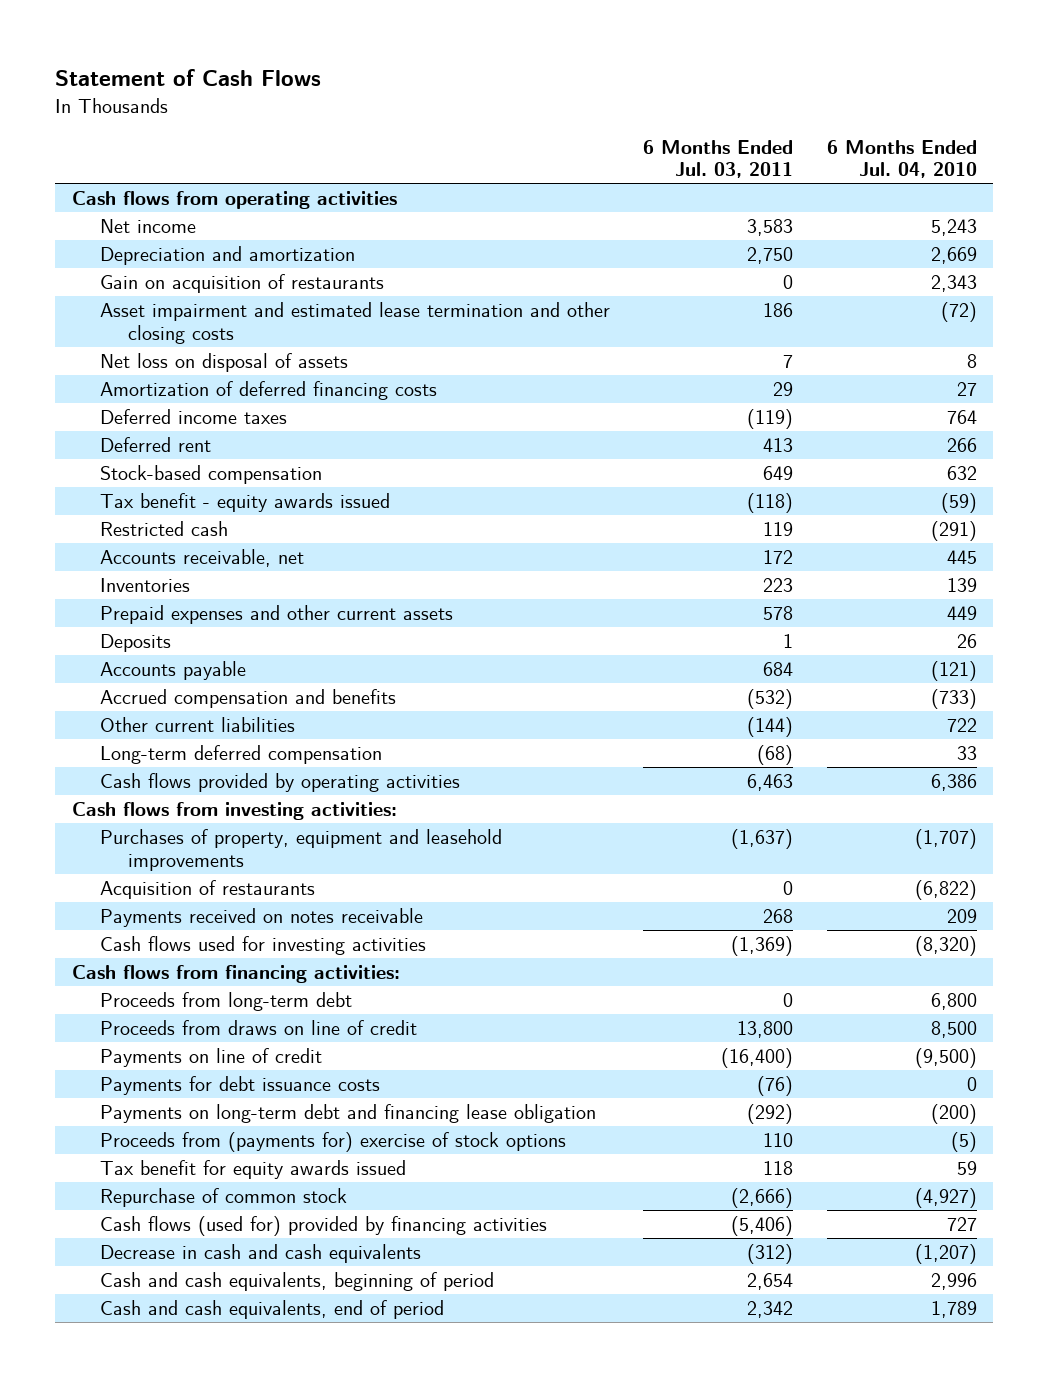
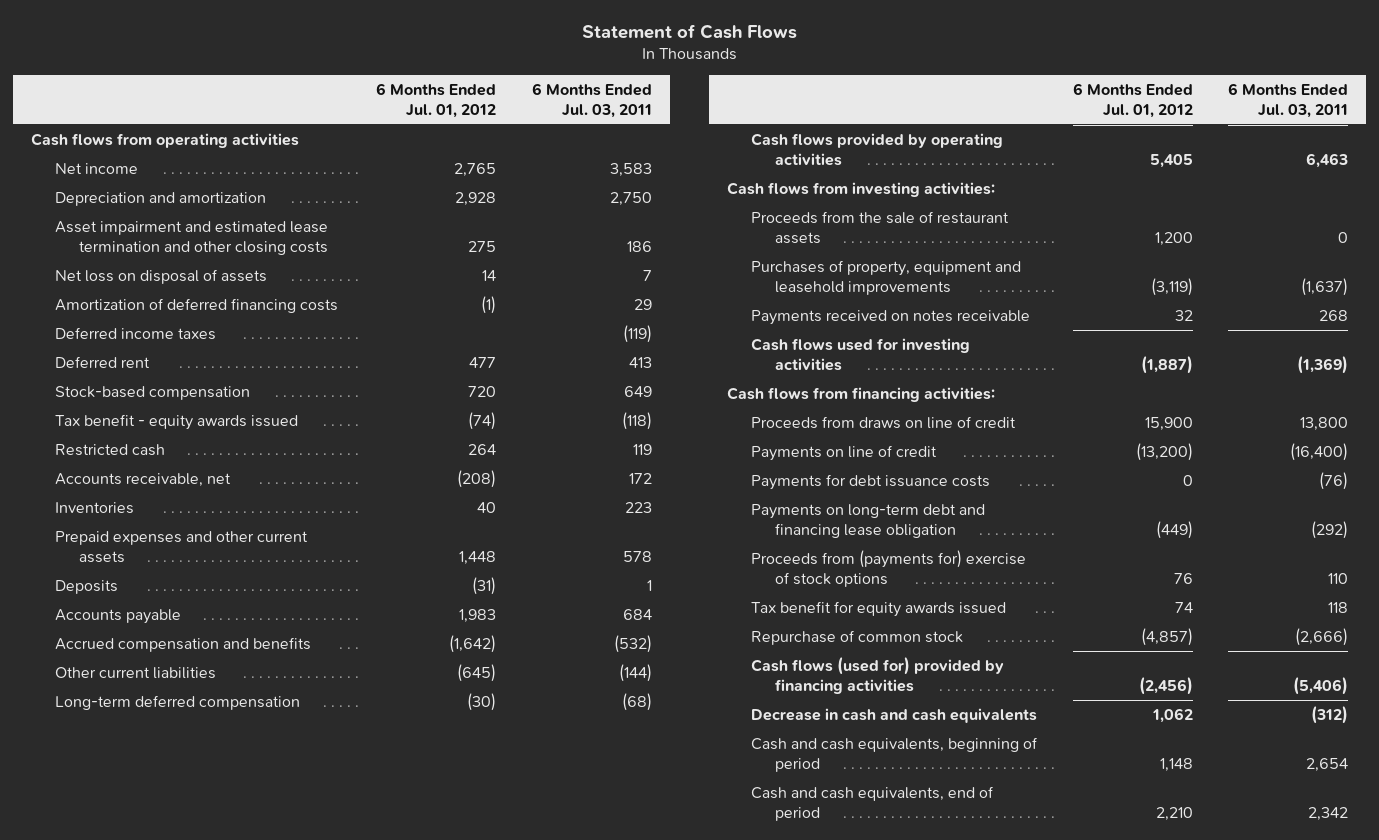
[826,139,977,179] 6 Months Ended Jul. 04, 2010 -> none
none -> [376,82,497,118] 6 Months Ended Jul. 01, 2012
[100,273,385,293] Gain on acquisition of restaurants -> none
none -> [751,210,1010,244] Proceeds from the sale of restaurant assets
[100,879,316,899] Acquisition of restaurants -> none
[100,991,353,1011] Proceeds from long-term debt -> none

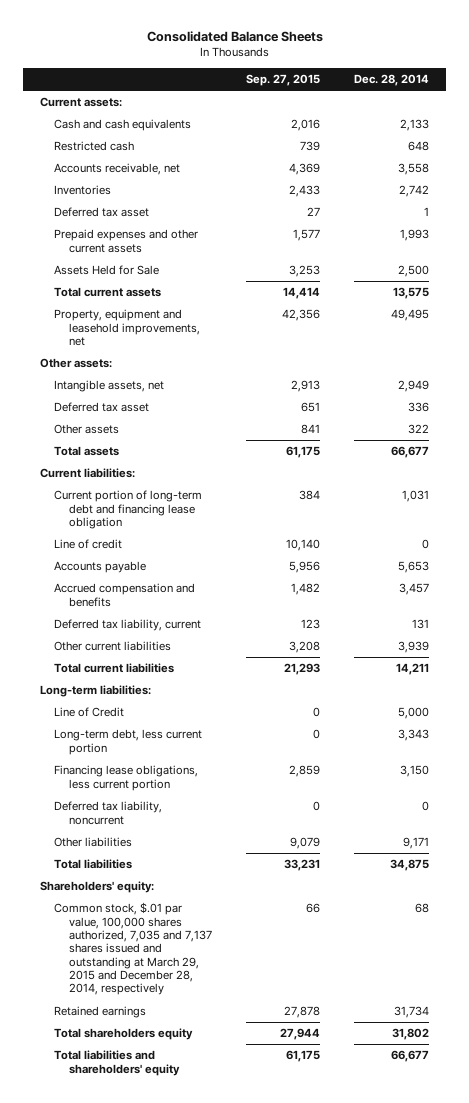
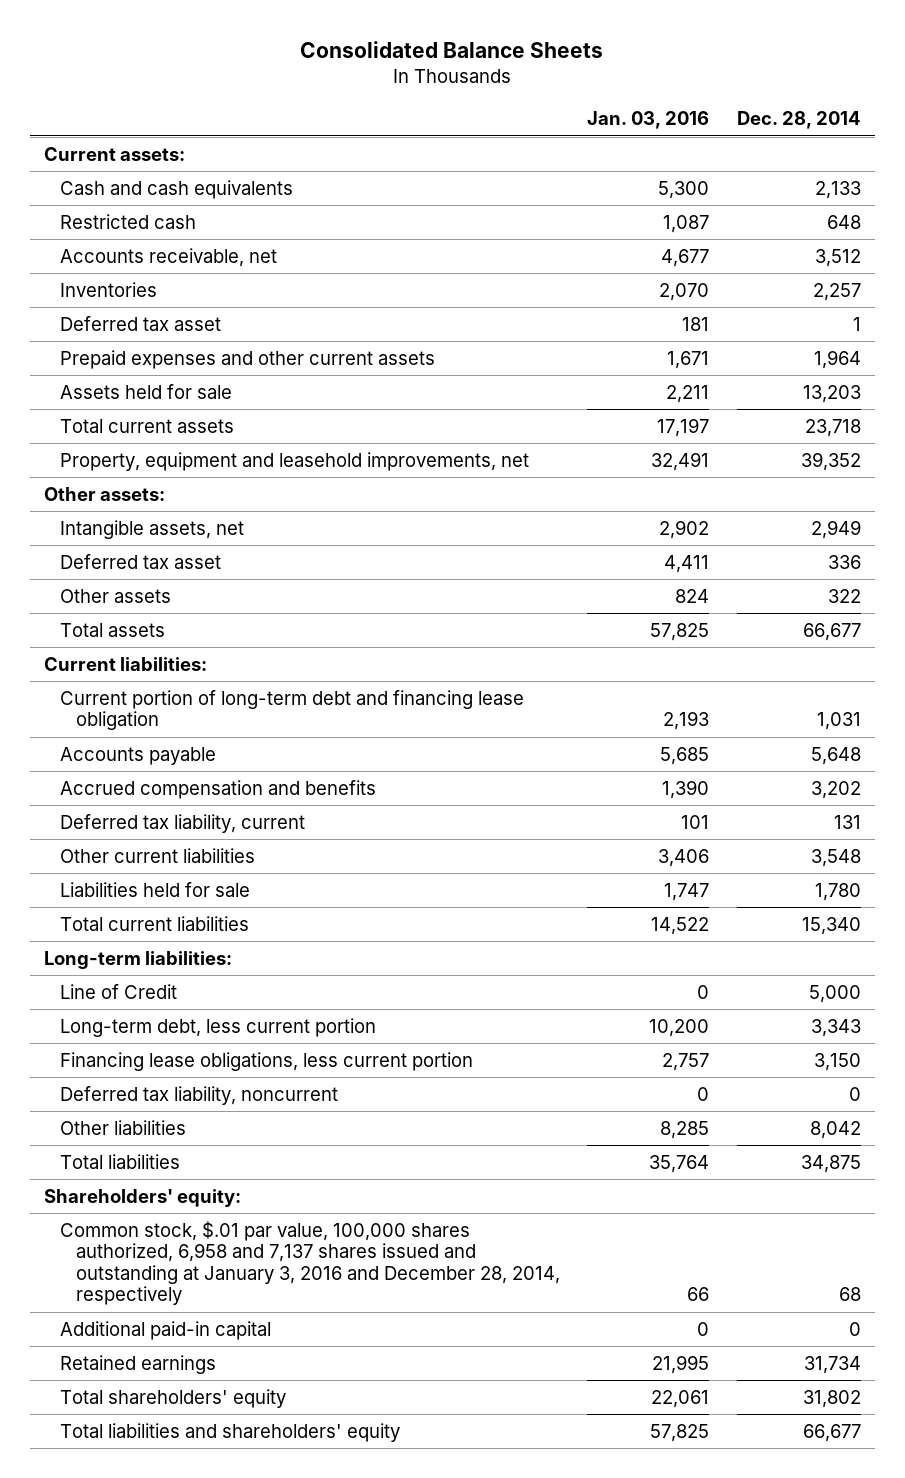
[245,73,320,86] Sep. 27, 2015 -> none
none -> [587,111,710,130] Jan. 03, 2016
[398,163,430,176] 3,558 -> [815,248,862,267] 3,512
[399,185,430,198] 2,742 -> [813,282,862,301] 2,257
[400,229,430,242] 1,993 -> [814,349,862,369] 1,964
[54,265,160,276] Assets Held for Sale -> [59,383,232,399] Assets held for sale
[398,265,430,278] 2,500 -> [803,384,862,403] 13,203
[393,287,430,300] 13,575 -> [805,418,862,437] 23,718
[391,309,430,322] 49,495 -> [801,451,862,471] 39,352
[54,539,123,550] Line of credit -> none
[398,561,430,574] 5,653 -> [811,746,862,765] 5,648
[399,583,430,596] 3,457 -> [811,780,862,799] 3,202
[398,641,430,654] 3,939 -> [811,848,862,867] 3,548
none -> [59,881,250,897] Liabilities held for sale
[396,663,430,676] 14,211 -> [802,916,862,935] 15,340
[403,837,430,850] 9,171 -> [810,1120,862,1139] 8,042
[54,902,212,996] Common stock, $.01 par value, 100,000 shares authorized, 7,035 and 7,137 shares issued and outstanding at March 29, 2015 and December 28, 2014, respectively -> [59,1220,560,1306] Common stock, $.01 par value, 100,000 shares authorized, 6,958 and 7,137 shares issued and outstanding at January 3, 2016 and December 28, 2014, respectively
none -> [59,1320,271,1340] Additional paid-in capital
[54,1028,194,1041] Total shareholders equity -> [59,1388,286,1408] Total shareholders' equity

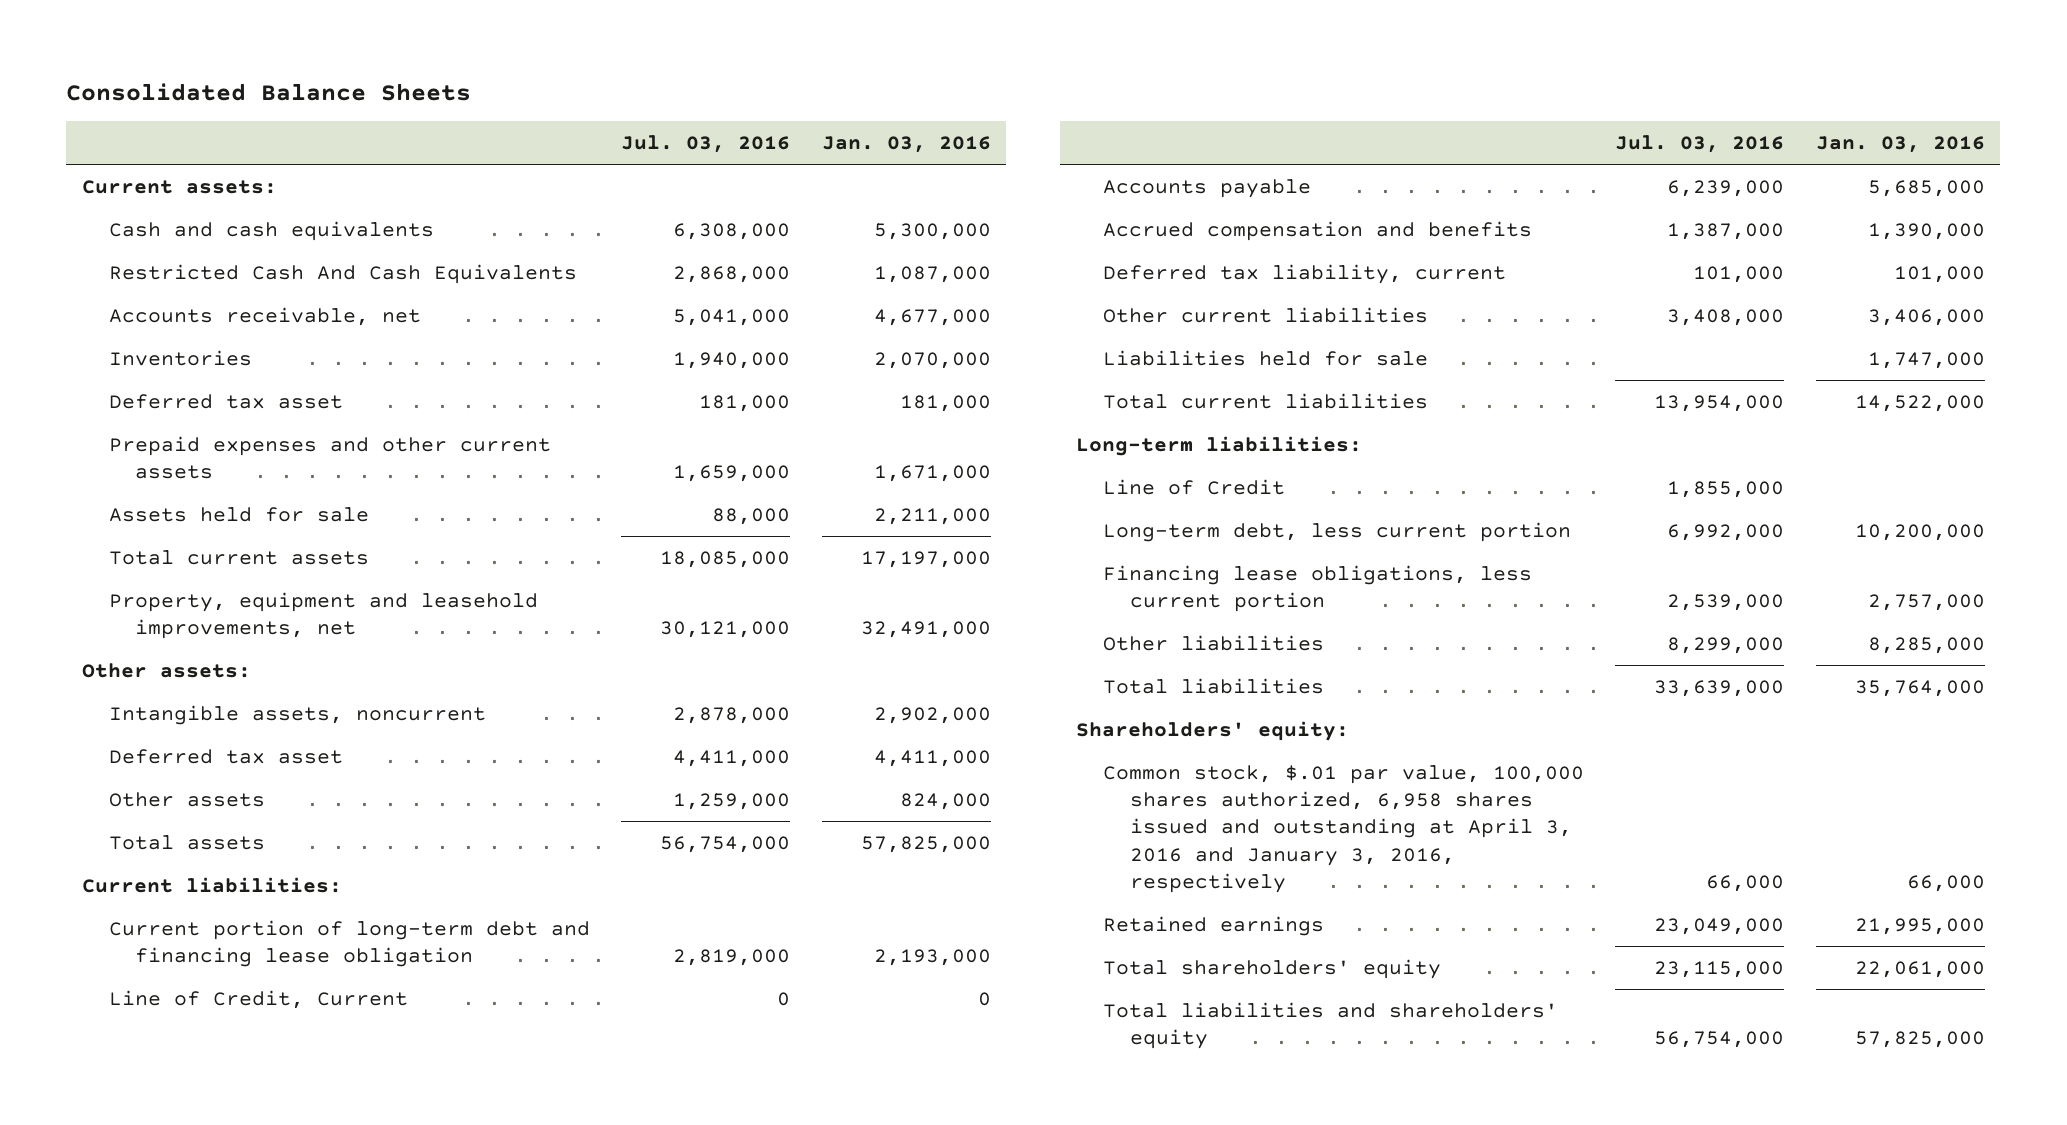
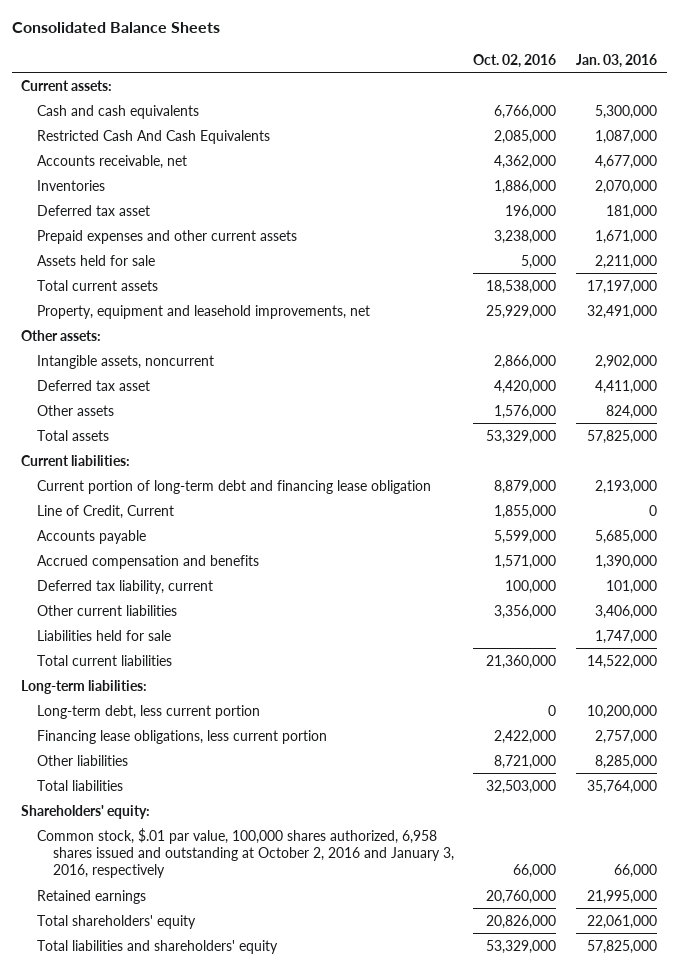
[621,135,791,154] Jul. 03, 2016 -> none
none -> [473,53,557,68] Oct. 02, 2016
[1102,478,1285,495] Line of Credit -> none
[1102,764,1584,894] Common stock, $.01 par value, 100,000 shares authorized, 6,958 shares issued and outstanding at April 3, 2016 and January 3, 2016, respectively -> [37,827,454,879] Common stock, $.01 par value, 100,000 shares authorized, 6,958 shares issued and outstanding at October 2, 2016 and January 3, 2016, respectively

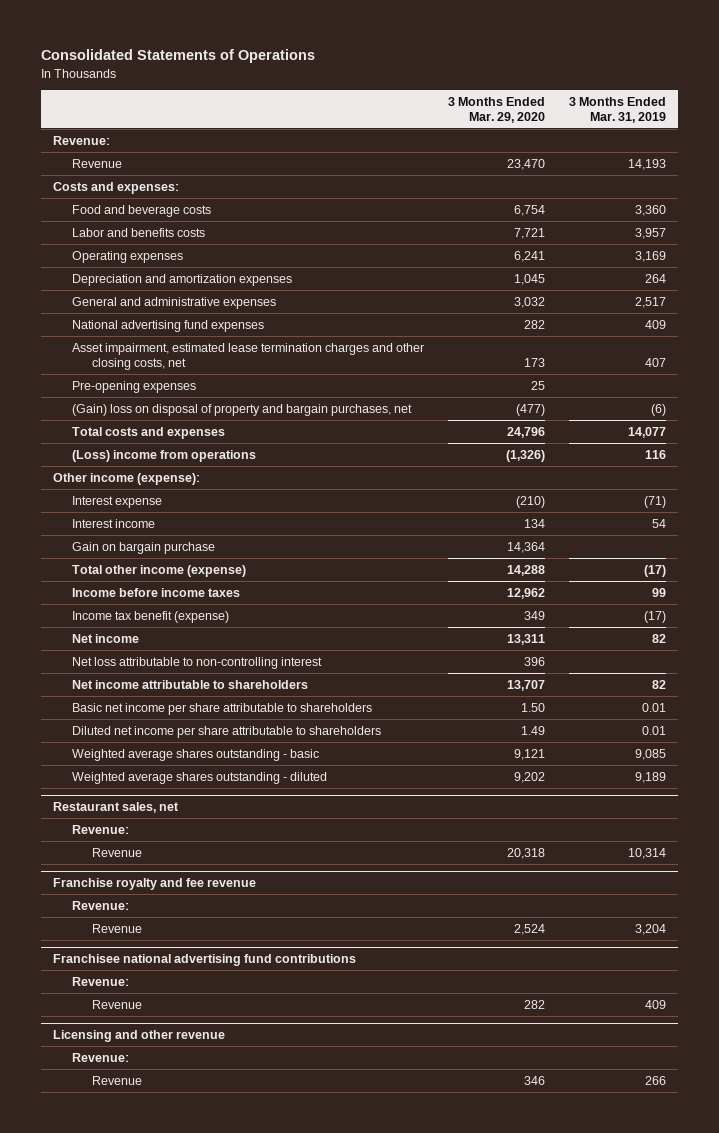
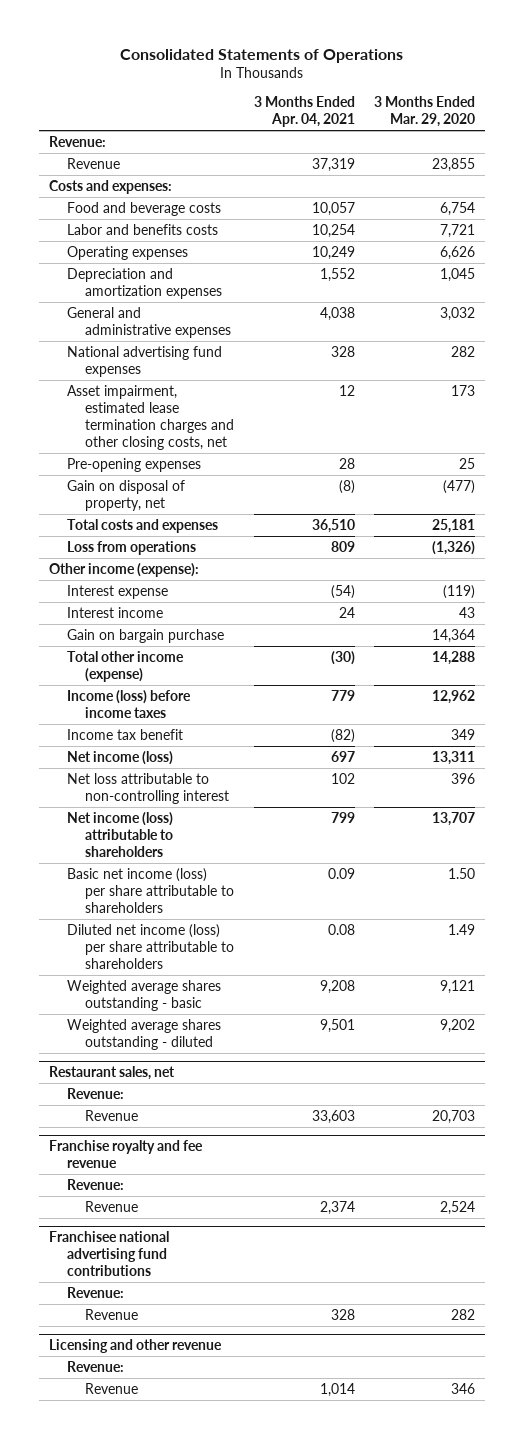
[569,97,667,124] 3 Months Ended Mar. 31, 2019 -> none
none -> [253,96,355,128] 3 Months Ended Apr. 04, 2021
[507,158,546,170] 23,470 -> [432,157,476,172] 23,855
[514,250,546,262] 6,241 -> [440,245,476,260] 6,626
[72,403,413,416] (Gain) loss on disposal of property and bargain purchases, net -> [67,479,186,511] Gain on disposal of property, net
[507,426,546,438] 24,796 -> [432,518,476,533] 25,181
[72,449,257,462] (Loss) income from operations -> [67,540,197,555] Loss from operations
[516,495,546,508] (210) -> [443,584,476,599] (119)
[524,518,546,528] 134 -> [459,606,476,618] 43
[72,587,241,597] Income before income taxes -> [67,689,192,718] Income (loss) before income taxes
[72,610,230,623] Income tax benefit (expense) -> [67,728,184,740] Income tax benefit
[72,633,140,643] Net income -> [67,750,174,765] Net income (loss)
[72,679,309,689] Net income attributable to shareholders -> [67,811,174,857] Net income (loss) attributable to shareholders
[72,702,373,715] Basic net income per share attributable to shareholders -> [67,867,235,913] Basic net income (loss) per share attributable to shareholders
[72,725,382,738] Diluted net income per share attributable to shareholders -> [67,923,235,969] Diluted net income (loss) per share attributable to shareholders
[507,847,546,859] 20,318 -> [432,1109,476,1124] 20,703

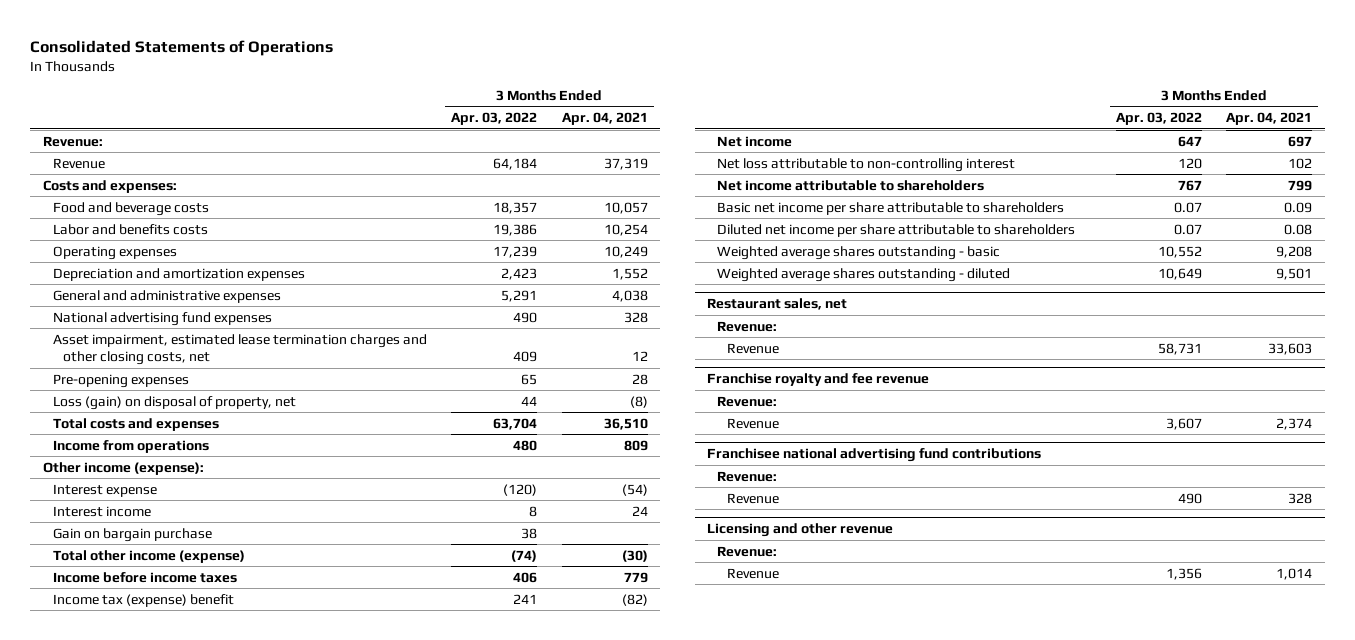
[374,96,476,128] 3 Months Ended Mar. 29, 2020 -> none
none -> [451,112,538,126] Apr. 03, 2022
[67,479,186,511] Gain on disposal of property, net -> [52,395,296,410] Loss (gain) on disposal of property, net
[67,540,197,555] Loss from operations -> [52,439,209,453] Income from operations
[67,689,192,718] Income (loss) before income taxes -> [52,571,237,583] Income before income taxes
[67,728,184,740] Income tax benefit -> [52,593,234,607] Income tax (expense) benefit
[67,750,174,765] Net income (loss) -> [717,135,793,147] Net income
[67,811,174,857] Net income (loss) attributable to shareholders -> [717,179,985,191] Net income attributable to shareholders
[67,867,235,913] Basic net income (loss) per share attributable to shareholders -> [717,201,1065,215] Basic net income per share attributable to shareholders
[67,923,235,969] Diluted net income (loss) per share attributable to shareholders -> [717,223,1076,237] Diluted net income per share attributable to shareholders

